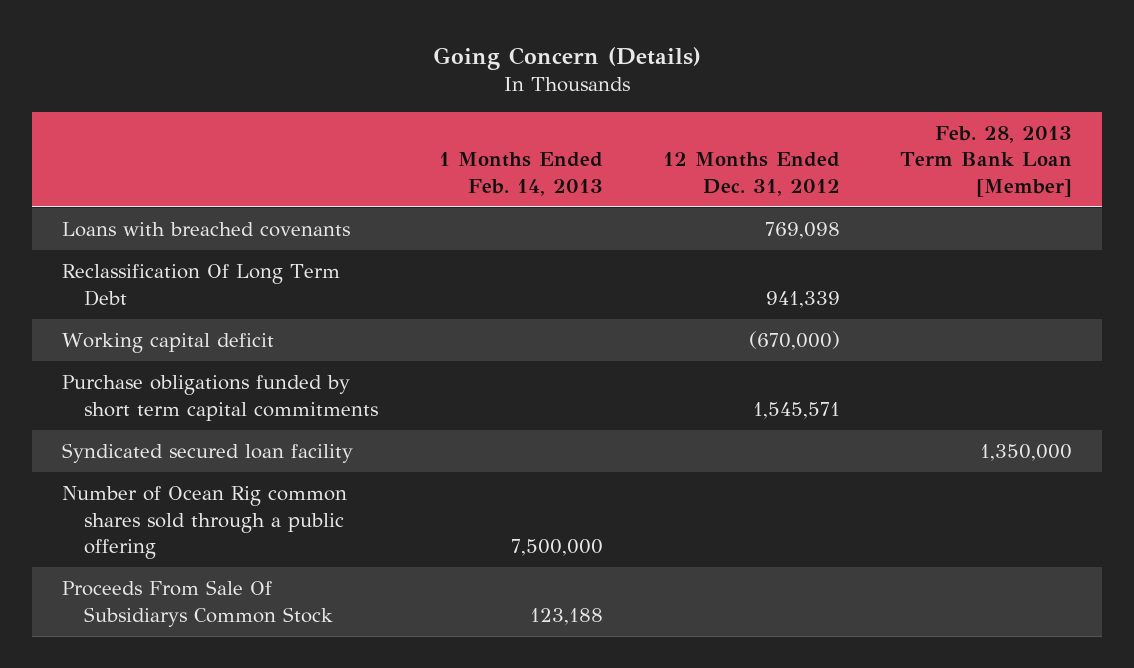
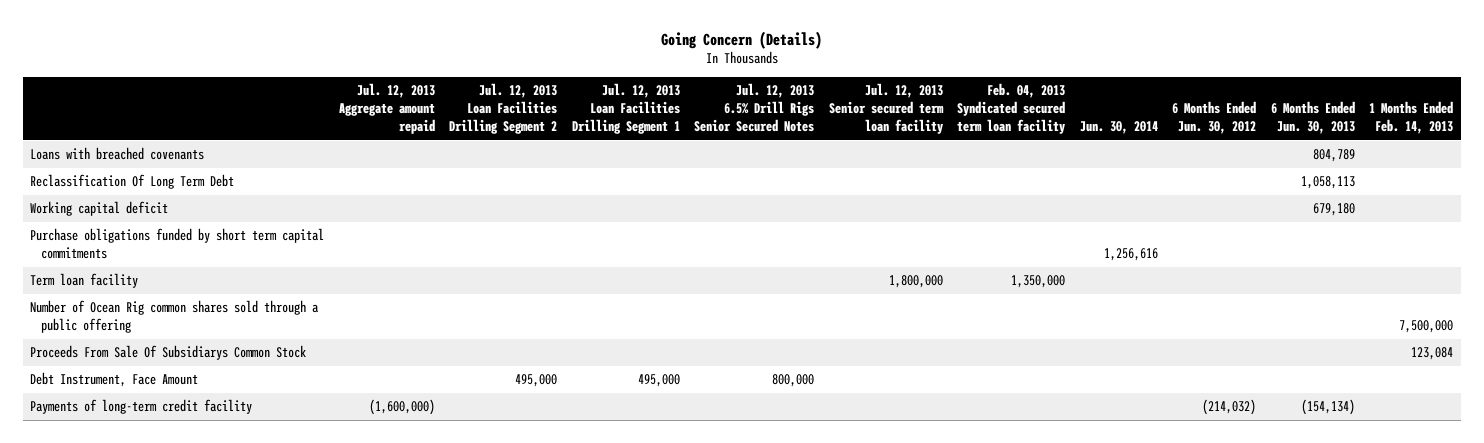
[662,152,840,196] 12 Months Ended Dec. 31, 2012 -> none
[900,126,1073,197] Feb. 28, 2013 Term Bank Loan [Member] -> none
none -> [338,83,435,135] Jul. 12, 2013 Aggregate amount repaid
none -> [449,83,558,135] Jul. 12, 2013 Loan Facilities Drilling Segment 2
none -> [571,83,680,135] Jul. 12, 2013 Loan Facilities Drilling Segment 1
none -> [694,83,815,133] Jul. 12, 2013 6.5% Drill Rigs Senior Secured Notes
none -> [828,83,944,135] Jul. 12, 2013 Senior secured term loan facility
none -> [957,83,1066,135] Feb. 04, 2013 Syndicated secured term loan facility
none -> [1079,121,1158,135] Jun. 30, 2014
none -> [1172,101,1257,135] 6 Months Ended Jun. 30, 2012
none -> [1270,101,1355,135] 6 Months Ended Jun. 30, 2013
[62,443,354,464] Syndicated secured loan facility -> [30,273,139,289] Term loan facility
[529,607,603,625] 123,188 -> [1411,347,1454,361] 123,084
none -> [30,372,199,388] Debt Instrument, Face Amount
none -> [30,399,253,415] Payments of long-term credit facility

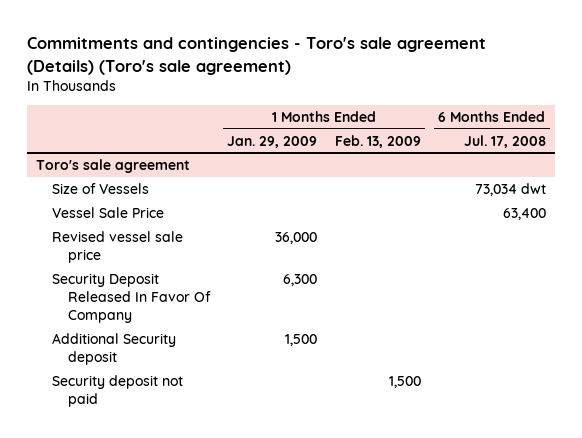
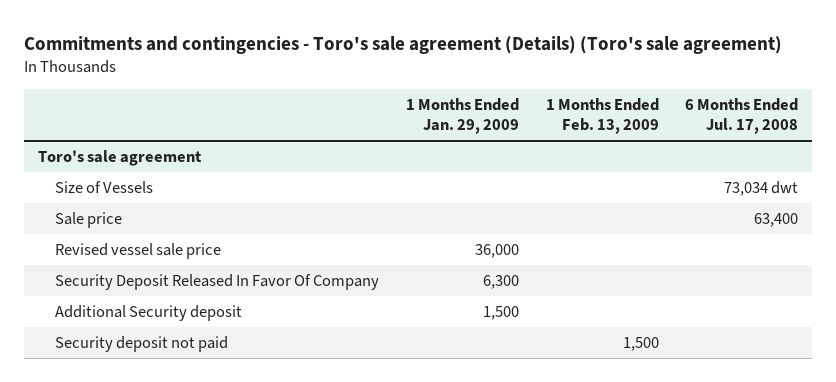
[51,206,164,218] Vessel Sale Price -> [55,212,123,229] Sale price

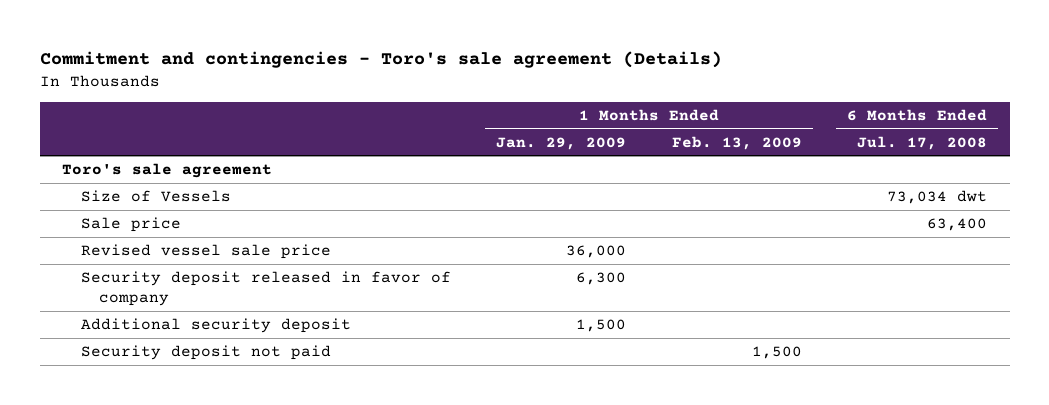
[24,35,783,54] Commitments and contingencies - Toro's sale agreement (Details) (Toro's sale agreement) -> [39,51,722,69] Commitment and contingencies - Toro's sale agreement (Details)
[37,150,202,167] Toro's sale agreement -> none
none -> [62,162,273,178] Toro's sale agreement
[55,274,380,291] Security Deposit Released In Favor Of Company -> [80,270,451,307] Security deposit released in favor of company
[55,305,243,322] Additional Security deposit -> [80,317,351,333] Additional security deposit

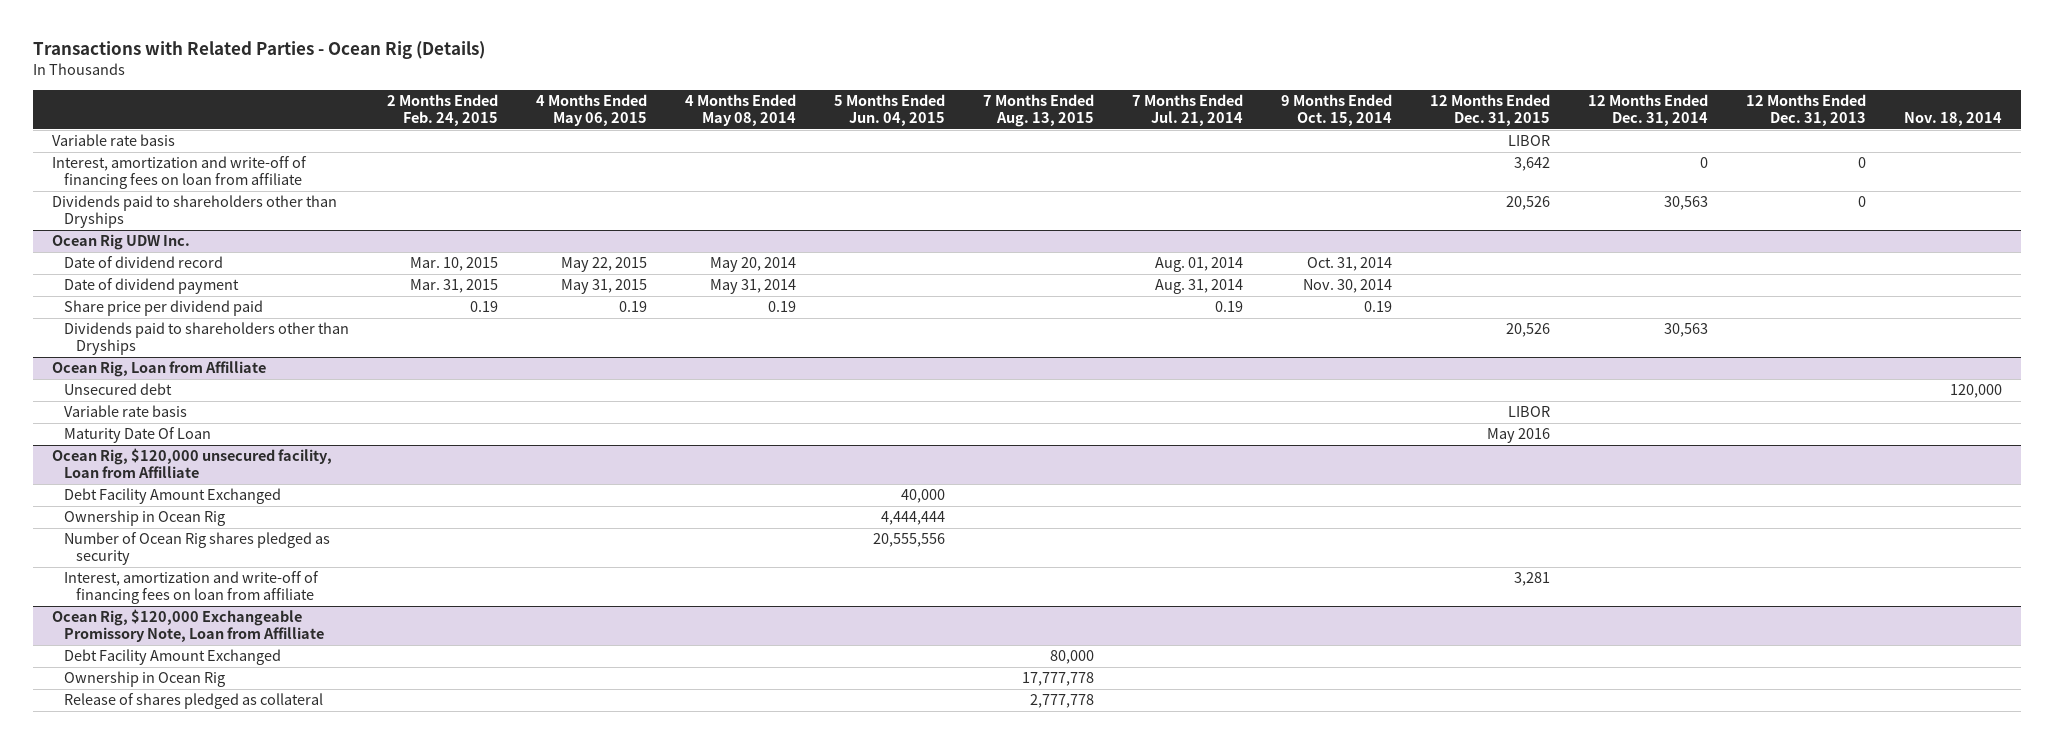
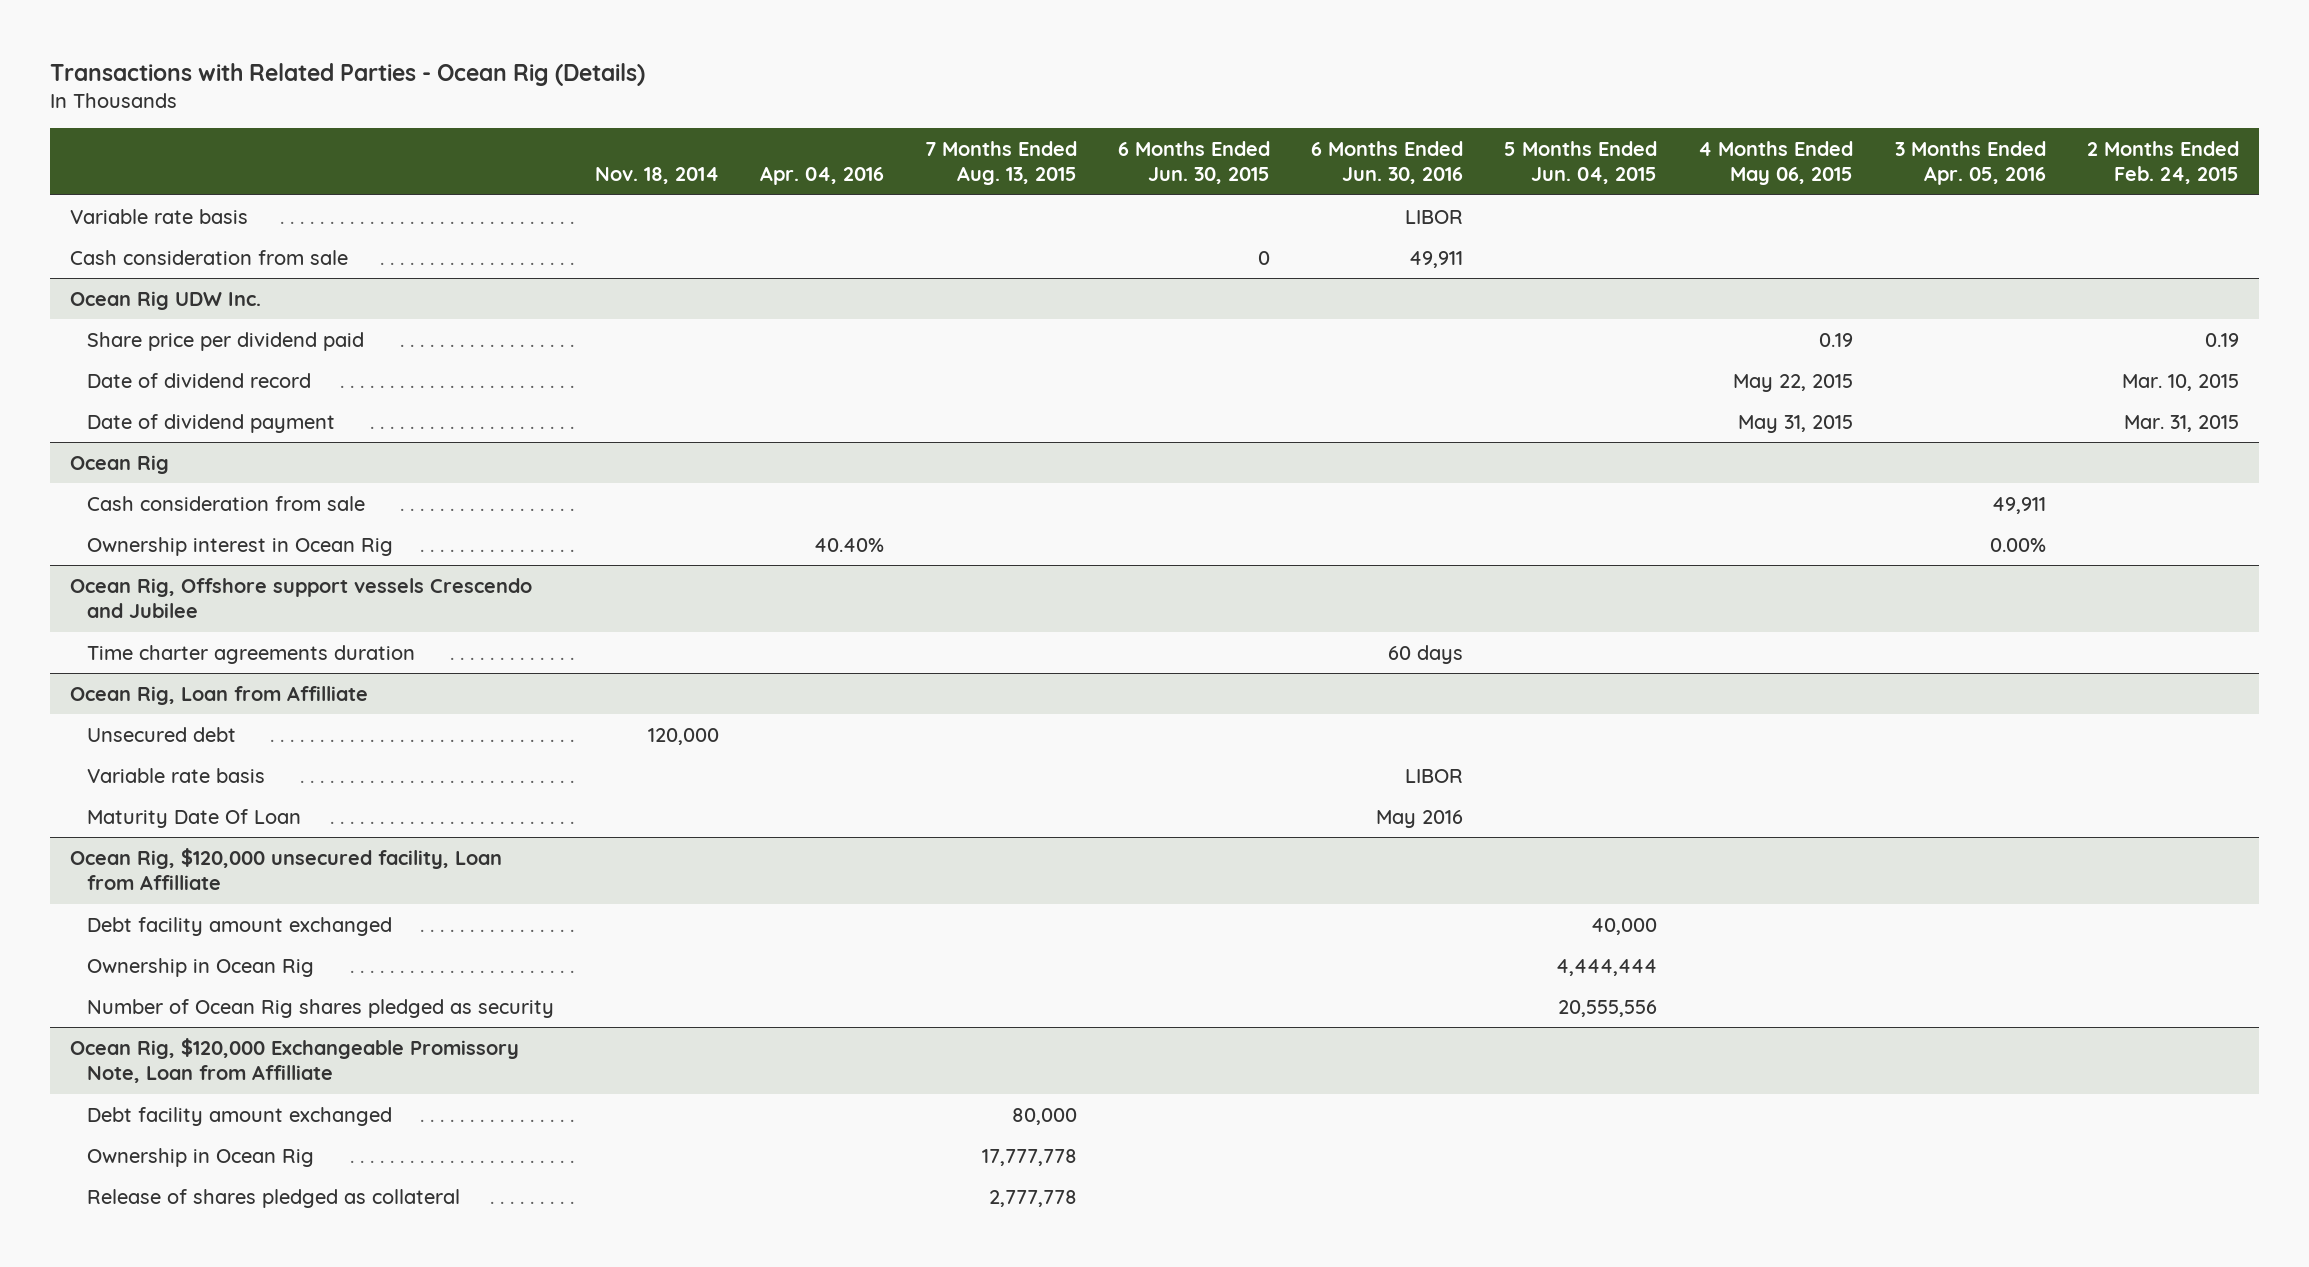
[684,94,796,127] 4 Months Ended May 08, 2014 -> none
[1131,94,1243,127] 7 Months Ended Jul. 21, 2014 -> none
[1280,94,1392,127] 9 Months Ended Oct. 15, 2014 -> none
[1429,94,1550,127] 12 Months Ended Dec. 31, 2015 -> none
[1587,94,1708,127] 12 Months Ended Dec. 31, 2014 -> none
[1745,94,1866,127] 12 Months Ended Dec. 31, 2013 -> none
none -> [760,166,885,186] Apr. 04, 2016
none -> [1118,140,1271,185] 6 Months Ended Jun. 30, 2015
none -> [1311,140,1464,185] 6 Months Ended Jun. 30, 2016
none -> [1894,140,2046,186] 3 Months Ended Apr. 05, 2016
[51,156,307,190] Interest, amortization and write-off of financing fees on loan from affiliate -> none
[51,195,337,229] Dividends paid to shareholders other than Dryships -> none
none -> [70,249,349,265] Cash consideration from sale
[63,300,263,317] Share price per dividend paid -> [86,331,364,351] Share price per dividend paid
[63,322,349,356] Dividends paid to shareholders other than Dryships -> none
none -> [70,454,170,474] Ocean Rig
none -> [86,495,365,511] Cash consideration from sale
none -> [86,536,393,556] Ownership interest in Ocean Rig
none -> [70,577,533,619] Ocean Rig, Offshore support vessels Crescendo and Jubilee
none -> [86,644,415,664] Time charter agreements duration
[63,488,281,505] Debt Facility Amount Exchanged -> [86,916,392,936] Debt facility amount exchanged
[63,571,319,605] Interest, amortization and write-off of financing fees on loan from affiliate -> none
[63,649,281,666] Debt Facility Amount Exchanged -> [86,1106,392,1126] Debt facility amount exchanged

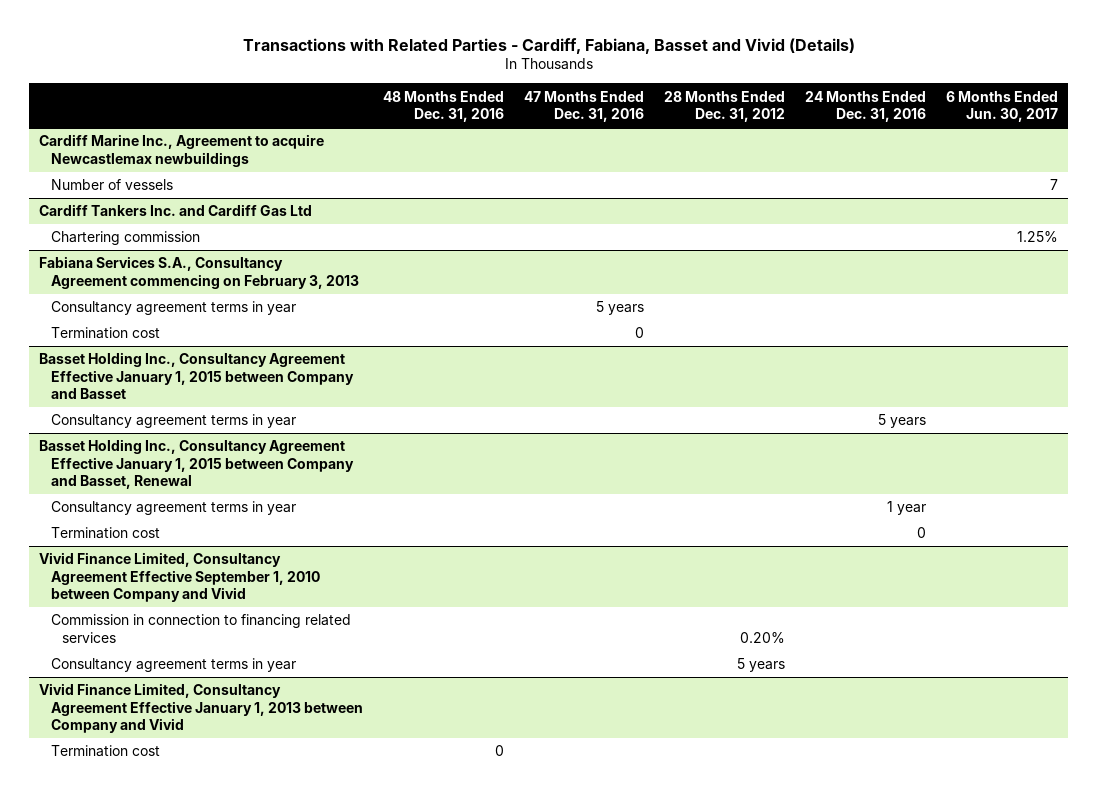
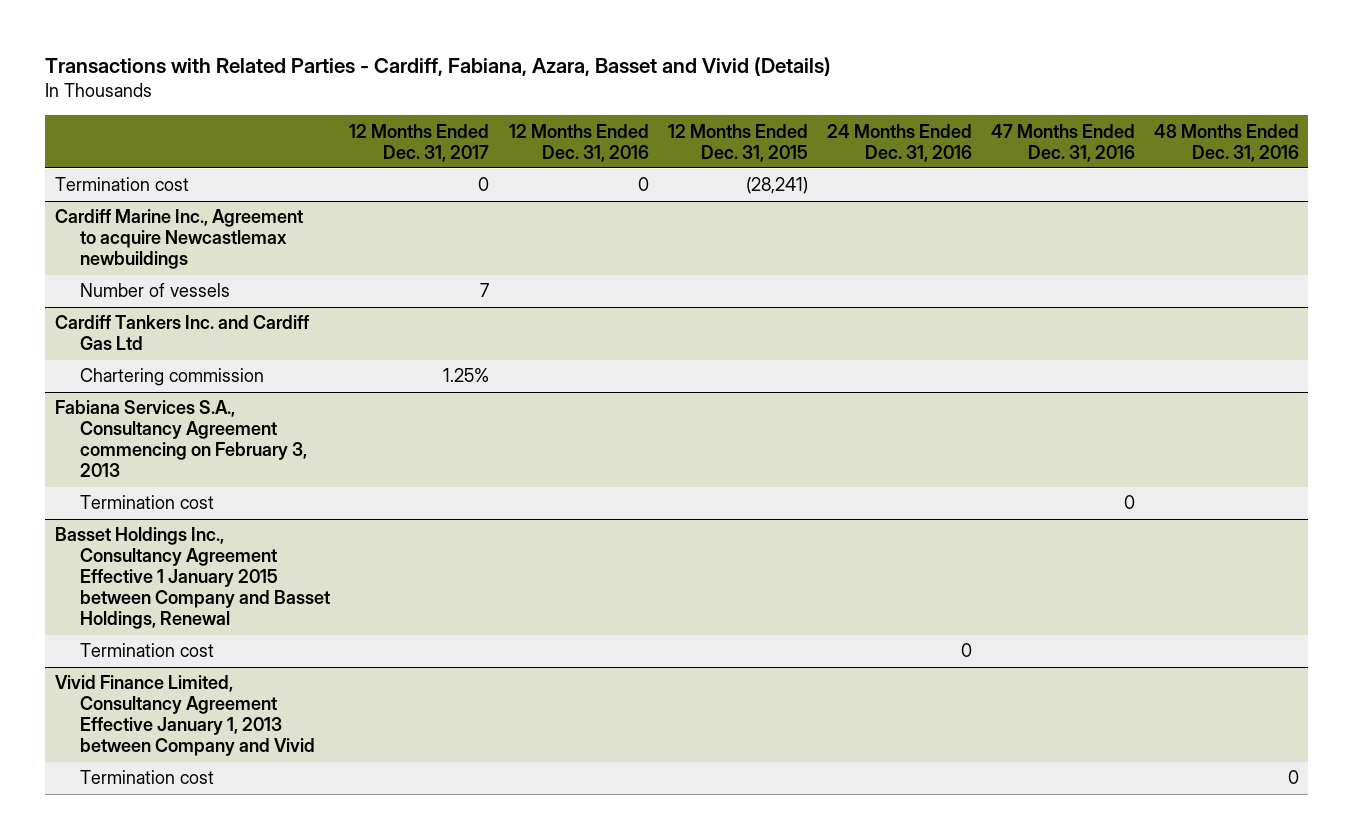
[242,37,855,54] Transactions with Related Parties - Cardiff, Fabiana, Basset and Vivid (Details) -> [45,57,832,77] Transactions with Related Parties - Cardiff, Fabiana, Azara, Basset and Vivid (Details)
[663,90,785,122] 28 Months Ended Dec. 31, 2012 -> none
[945,90,1058,122] 6 Months Ended Jun. 30, 2017 -> none
none -> [349,123,490,162] 12 Months Ended Dec. 31, 2017
none -> [508,123,649,162] 12 Months Ended Dec. 31, 2016
none -> [667,123,808,162] 12 Months Ended Dec. 31, 2015
none -> [54,177,189,192] Termination cost
[50,301,296,316] Consultancy agreement terms in year -> none
[39,352,354,400] Basset Holding Inc., Consultancy Agreement Effective January 1, 2015 between Company and Basset -> none
[50,414,296,429] Consultancy agreement terms in year -> none
[50,501,296,516] Consultancy agreement terms in year -> none
[39,439,354,490] Basset Holding Inc., Consultancy Agreement Effective January 1, 2015 between Company and Basset, Renewal -> [54,527,331,630] Basset Holdings Inc., Consultancy Agreement Effective 1 January 2015 between Company and Basset Holdings, Renewal
[39,552,320,603] Vivid Finance Limited, Consultancy Agreement Effective September 1, 2010 between Company and Vivid -> none
[50,614,351,643] Commission in connection to financing related services -> none
[50,658,296,673] Consultancy agreement terms in year -> none

